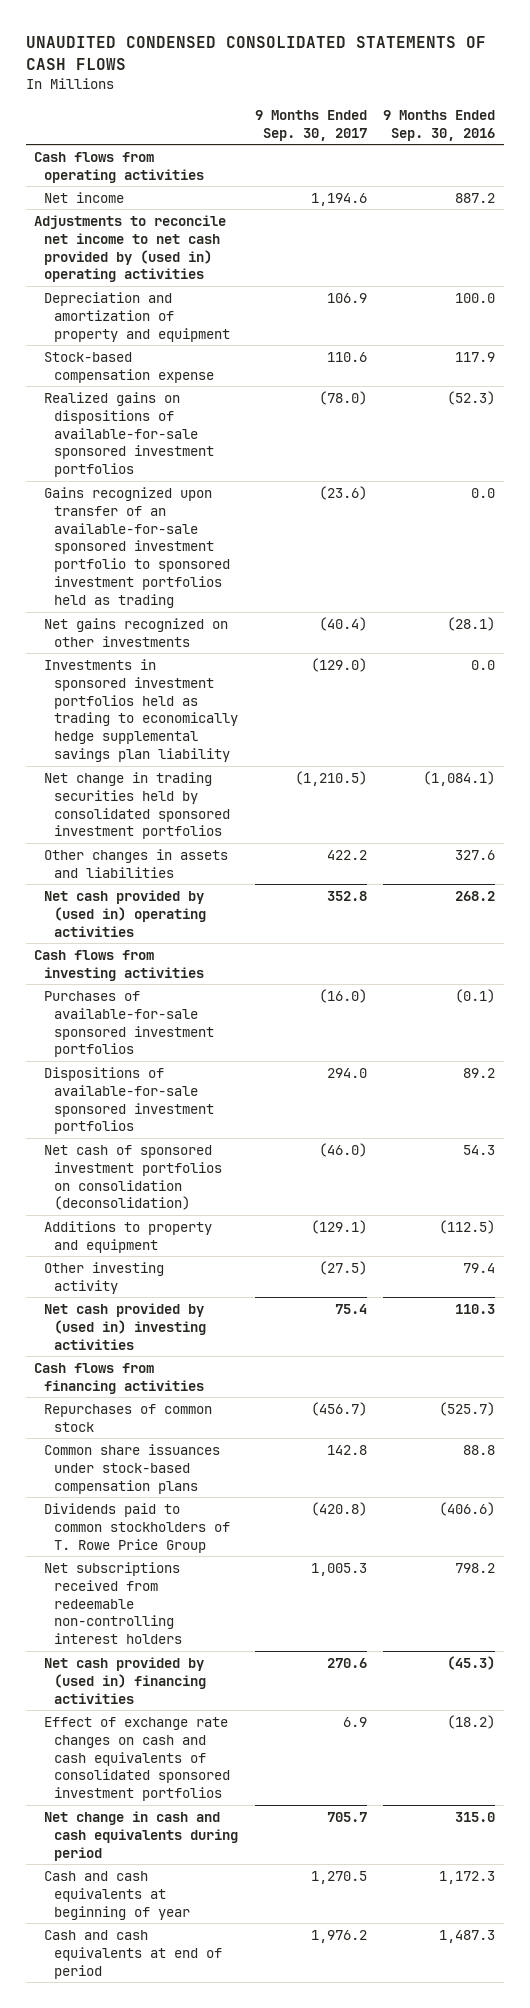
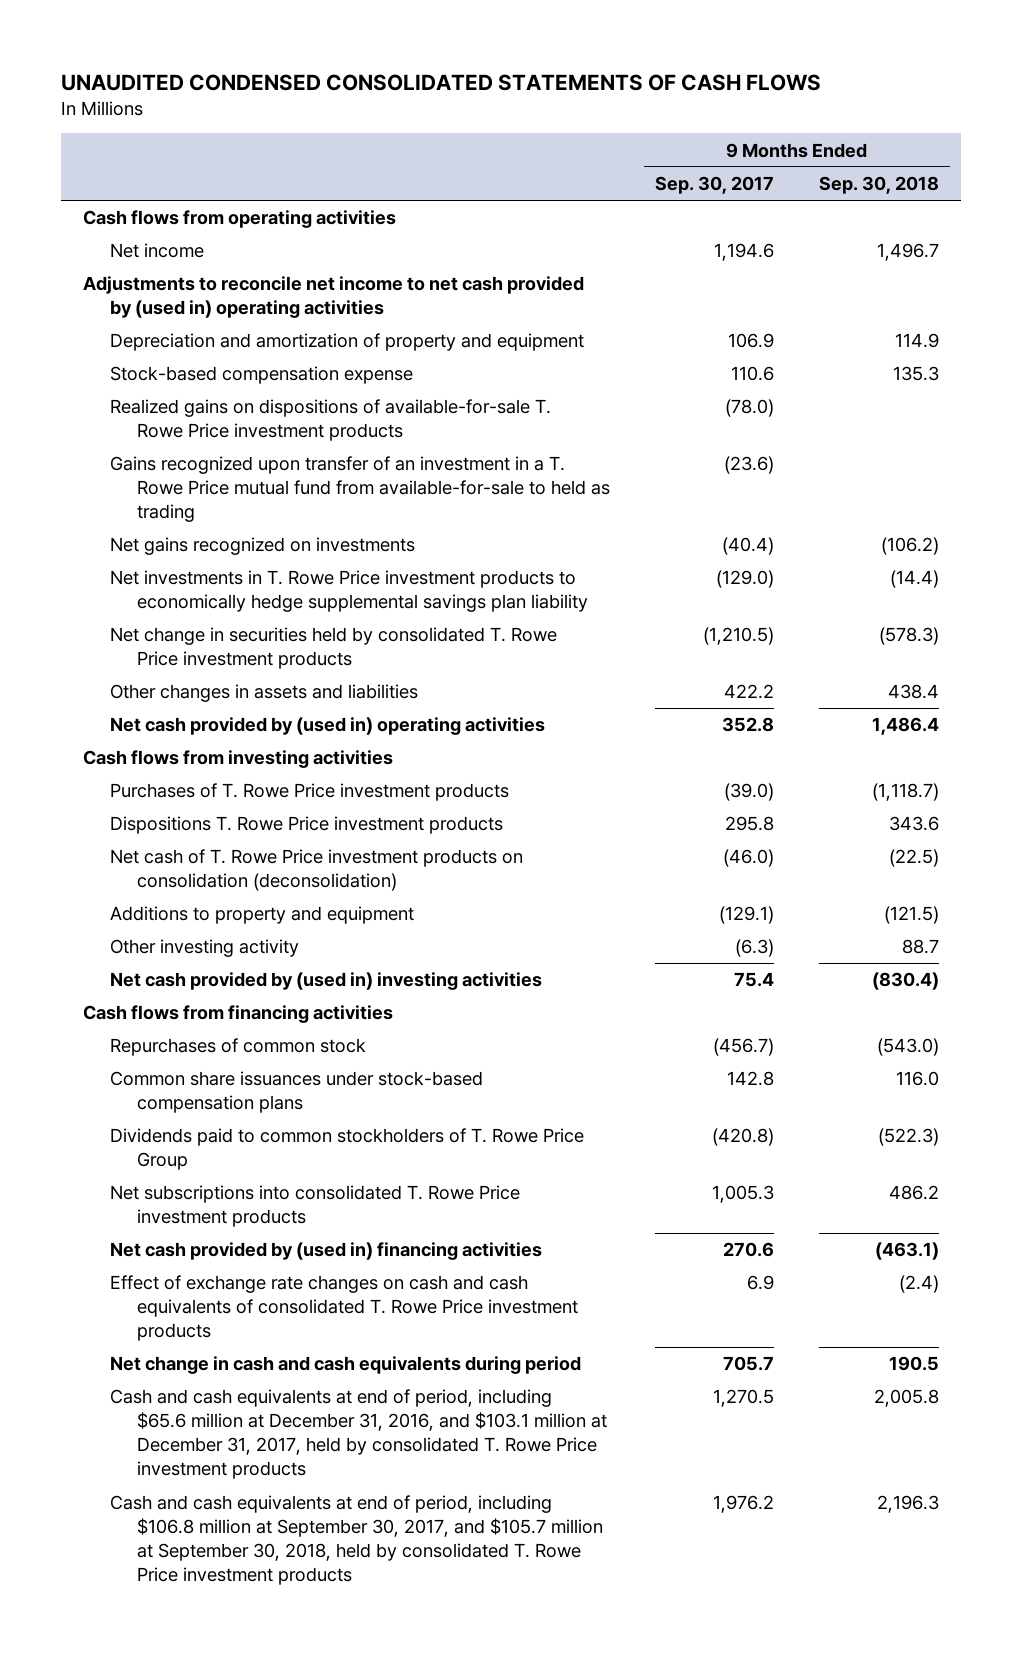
[383,109,496,141] 9 Months Ended Sep. 30, 2016 -> none
none -> [818,175,939,194] Sep. 30, 2018
[44,391,215,478] Realized gains on dispositions of available-for-sale sponsored investment portfolios -> [110,399,552,442] Realized gains on dispositions of available-for-sale T. Rowe Price investment products
[44,486,231,609] Gains recognized upon transfer of an available-for-sale sponsored investment portfolio to sponsored investment portfolios held as trading -> [110,456,611,523] Gains recognized upon transfer of an investment in a T. Rowe Price mutual fund from available-for-sale to held as trading
[44,617,229,647] Net gains recognized on other investments -> [110,537,416,556] Net gains recognized on investments
[44,658,239,763] Investments in sponsored investment portfolios held as trading to economically hedge supplemental savings plan liability -> [110,570,589,613] Net investments in T. Rowe Price investment products to economically hedge supplemental savings plan liability
[44,771,231,840] Net change in trading securities held by consolidated sponsored investment portfolios -> [110,627,558,670] Net change in securities held by consolidated T. Rowe Price investment products
[44,990,215,1058] Purchases of available-for-sale sponsored investment portfolios -> none
[44,1066,215,1135] Dispositions of available-for-sale sponsored investment portfolios -> none
none -> [110,783,510,802] Purchases of T. Rowe Price investment products
none -> [110,816,504,835] Dispositions T. Rowe Price investment products
[44,1144,223,1211] Net cash of sponsored investment portfolios on consolidation (deconsolidation) -> [110,849,524,892] Net cash of T. Rowe Price investment products on consolidation (deconsolidation)
[318,1260,367,1275] (27.5) -> [734,939,774,958] (6.3)
[44,1561,183,1645] Net subscriptions received from redeemable non-controlling interest holders -> [110,1185,521,1228] Net subscriptions into consolidated T. Rowe Price investment products
[44,1716,231,1802] Effect of exchange rate changes on cash and cash equivalents of consolidated sponsored investment portfolios -> [110,1275,579,1342] Effect of exchange rate changes on cash and cash equivalents of consolidated T. Rowe Price investment products
[44,1870,191,1920] Cash and cash equivalents at beginning of year -> [110,1389,608,1480] Cash and cash equivalents at end of period, including $65.6 million at December 31, 2016, and $103.1 million at December 31, 2017, held by consolidated T. Rowe Price investment products
[44,1929,223,1979] Cash and cash equivalents at end of period -> [110,1495,604,1586] Cash and cash equivalents at end of period, including $106.8 million at September 30, 2017, and $105.7 million at September 30, 2018, held by consolidated T. Rowe Price investment products

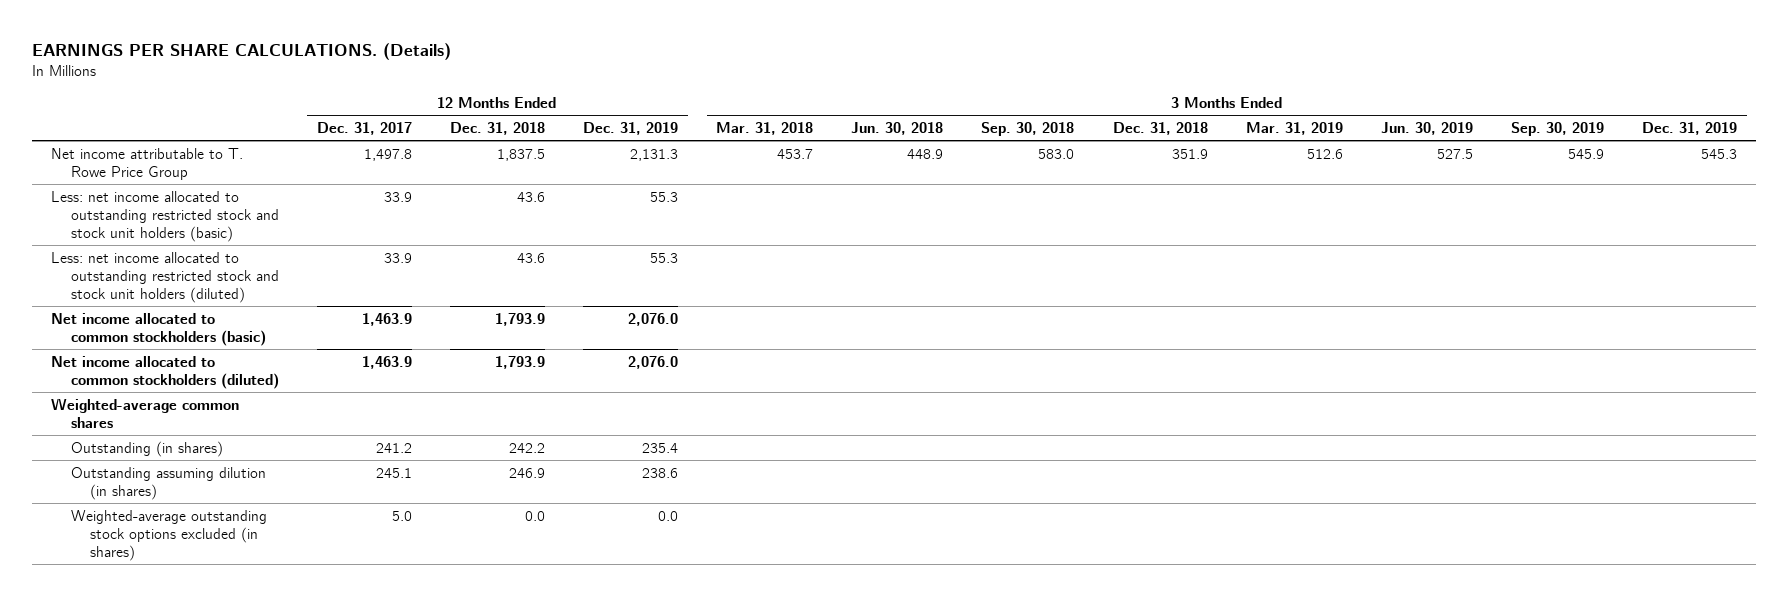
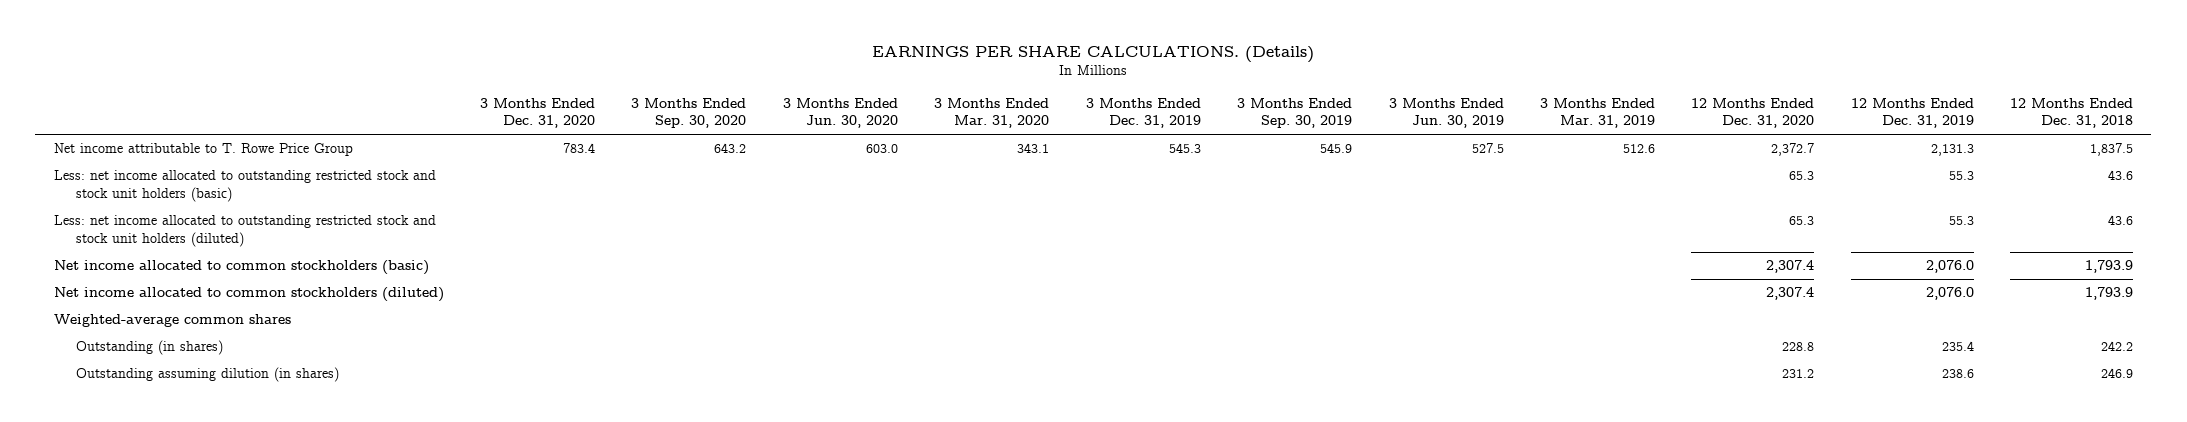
[316,121,412,135] Dec. 31, 2017 -> none
[716,121,814,135] Mar. 31, 2018 -> none
[851,121,944,135] Jun. 30, 2018 -> none
[981,121,1075,136] Sep. 30, 2018 -> none
[1112,121,1208,135] Dec. 31, 2018 -> none
none -> [480,97,596,129] 3 Months Ended Dec. 31, 2020
none -> [631,97,747,129] 3 Months Ended Sep. 30, 2020
none -> [782,97,898,129] 3 Months Ended Jun. 30, 2020
none -> [934,97,1050,129] 3 Months Ended Mar. 31, 2020
none -> [1691,97,1815,129] 12 Months Ended Dec. 31, 2020
[70,509,267,561] Weighted-average outstanding stock options excluded (in shares) -> none

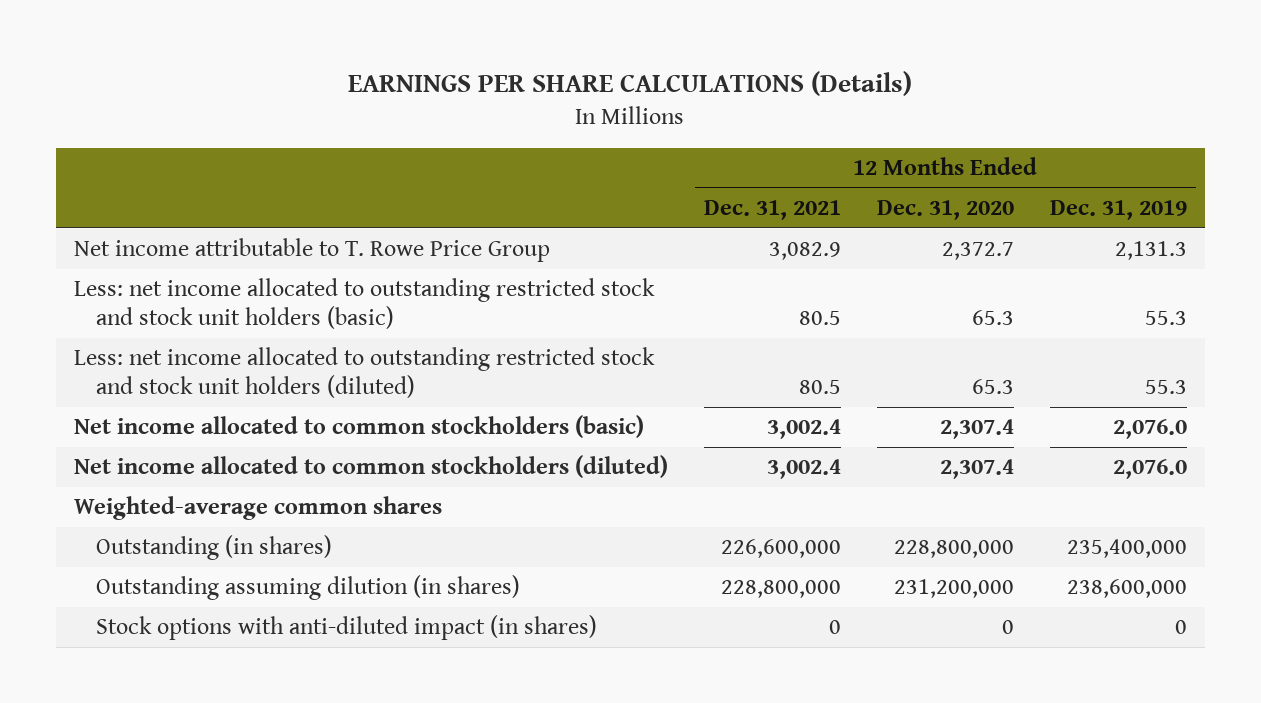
[872,45,1315,63] EARNINGS PER SHARE CALCULATIONS. (Details) -> [348,71,913,97] EARNINGS PER SHARE CALCULATIONS (Details)
[480,97,596,129] 3 Months Ended Dec. 31, 2020 -> none
[631,97,747,129] 3 Months Ended Sep. 30, 2020 -> none
[782,97,898,129] 3 Months Ended Jun. 30, 2020 -> none
[934,97,1050,129] 3 Months Ended Mar. 31, 2020 -> none
[1085,97,1201,129] 3 Months Ended Dec. 31, 2019 -> none
[1237,97,1353,129] 3 Months Ended Sep. 30, 2019 -> none
[1388,97,1504,129] 3 Months Ended Jun. 30, 2019 -> none
[1539,97,1655,129] 3 Months Ended Mar. 31, 2019 -> none
[2010,97,2134,129] 12 Months Ended Dec. 31, 2018 -> none
none -> [703,200,841,221] Dec. 31, 2021
[1782,342,1815,352] 228.8 -> [893,540,1014,559] 228,800,000
[1941,341,1974,352] 235.4 -> [1066,539,1187,559] 235,400,000
[1782,369,1815,379] 231.2 -> [893,579,1014,599] 231,200,000
[1941,369,1974,379] 238.6 -> [1066,579,1187,599] 238,600,000
none -> [95,615,597,641] Stock options with anti-diluted impact (in shares)

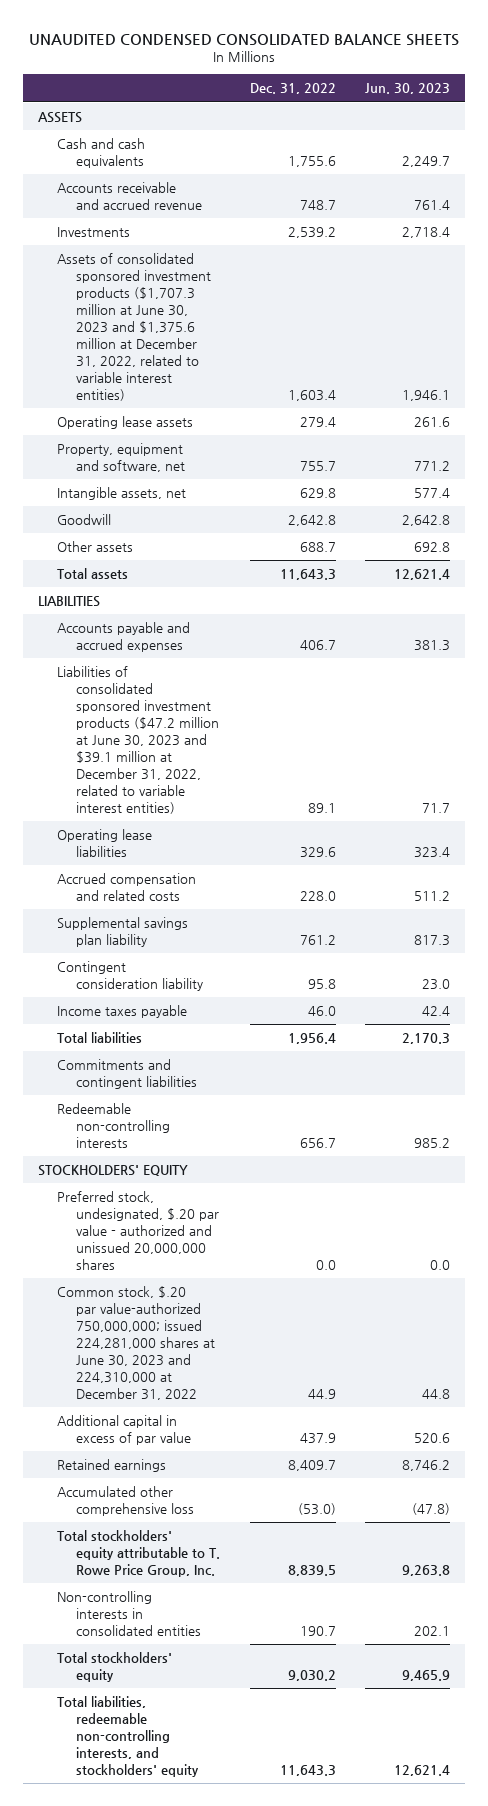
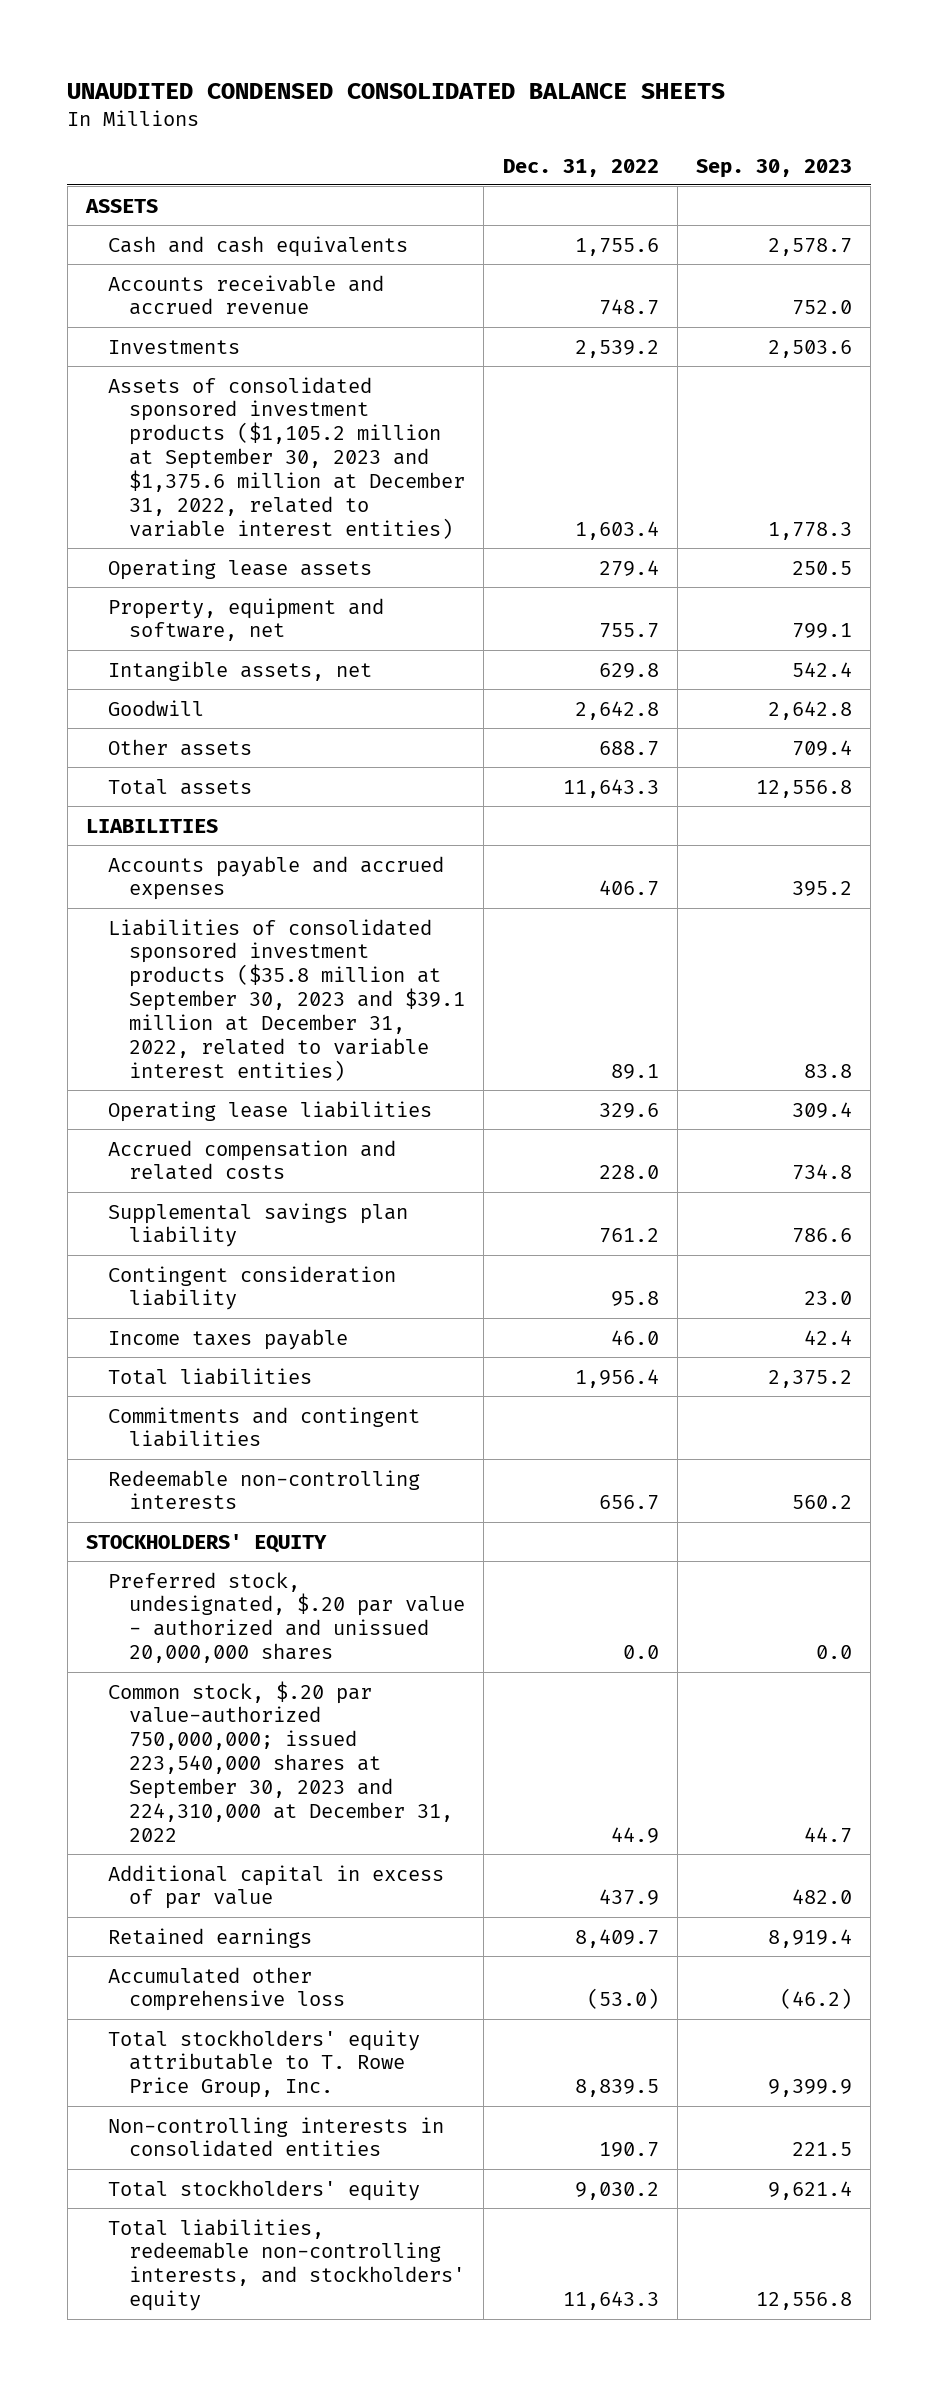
[365,83,451,95] Jun. 30, 2023 -> none
none -> [696,158,853,178] Sep. 30, 2023
[57,253,212,401] Assets of consolidated sponsored investment products ($1,707.3 million at June 30, 2023 and $1,375.6 million at December 31, 2022, related to variable interest entities) -> [107,376,466,539] Assets of consolidated sponsored investment products ($1,105.2 million at September 30, 2023 and $1,375.6 million at December 31, 2022, related to variable interest entities)
[57,666,220,814] Liabilities of consolidated sponsored investment products ($47.2 million at June 30, 2023 and $39.1 million at December 31, 2022, related to variable interest entities) -> [107,918,466,1081] Liabilities of consolidated sponsored investment products ($35.8 million at September 30, 2023 and $39.1 million at December 31, 2022, related to variable interest entities)
[57,1286,216,1400] Common stock, $.20 par value-authorized 750,000,000; issued 224,281,000 shares at June 30, 2023 and 224,310,000 at December 31, 2022 -> [107,1680,454,1842] Common stock, $.20 par value-authorized 750,000,000; issued 223,540,000 shares at September 30, 2023 and 224,310,000 at December 31, 2022

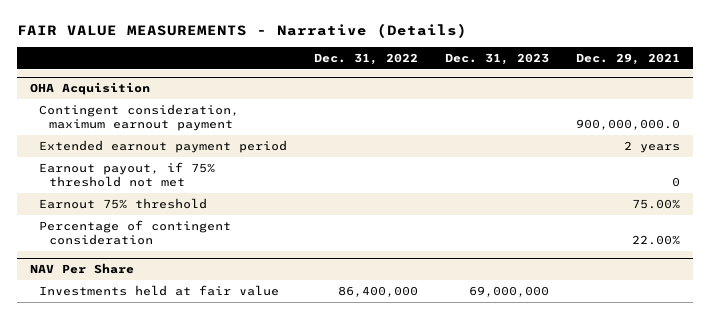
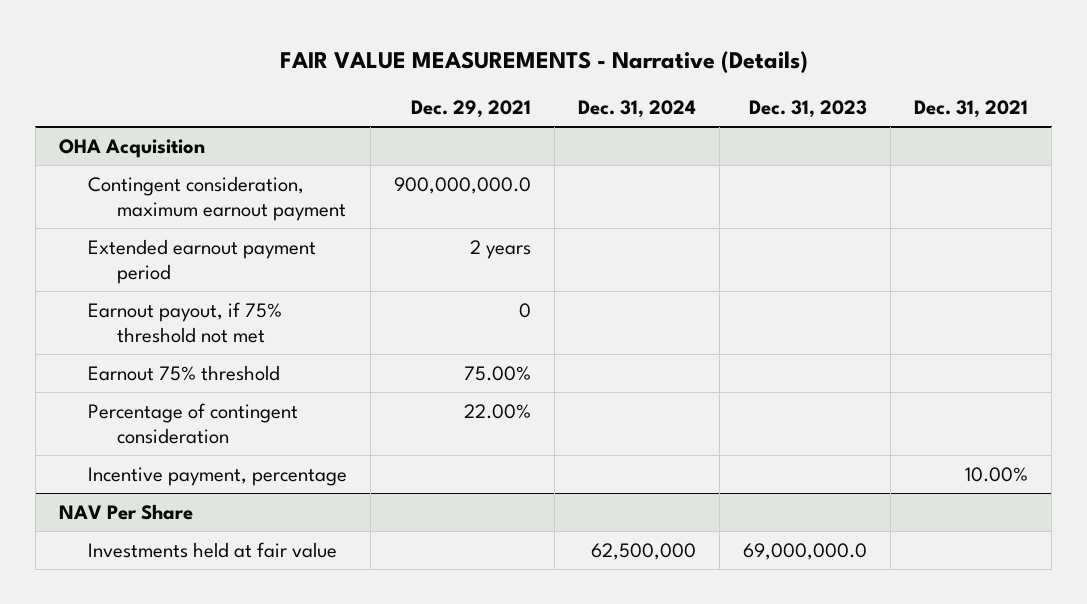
[314,52,419,65] Dec. 31, 2022 -> none
none -> [578,100,697,119] Dec. 31, 2024
none -> [914,100,1029,119] Dec. 31, 2021
none -> [87,466,347,486] Incentive payment, percentage
[468,286,549,298] 69,000,000 -> [743,542,868,560] 69,000,000.0

